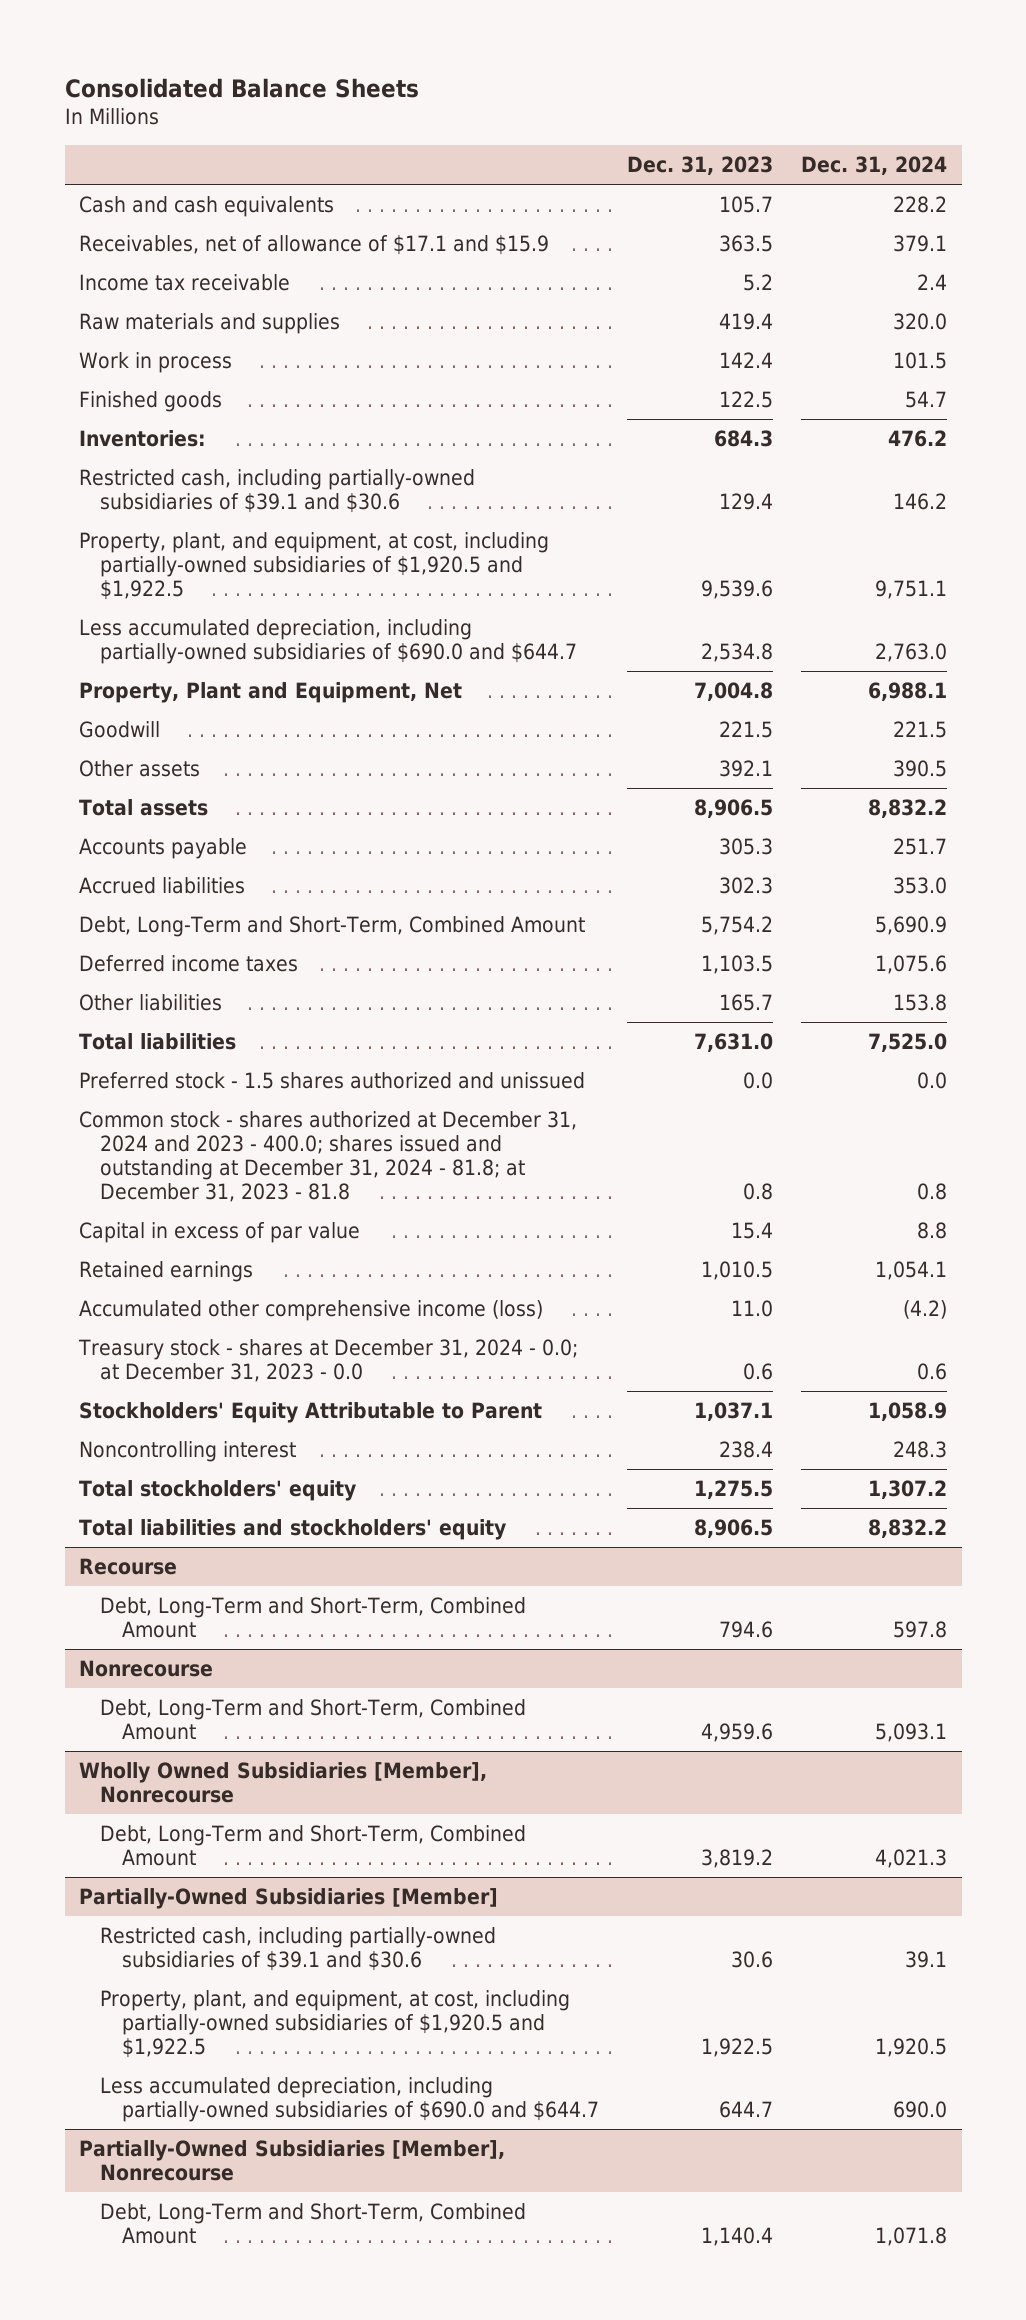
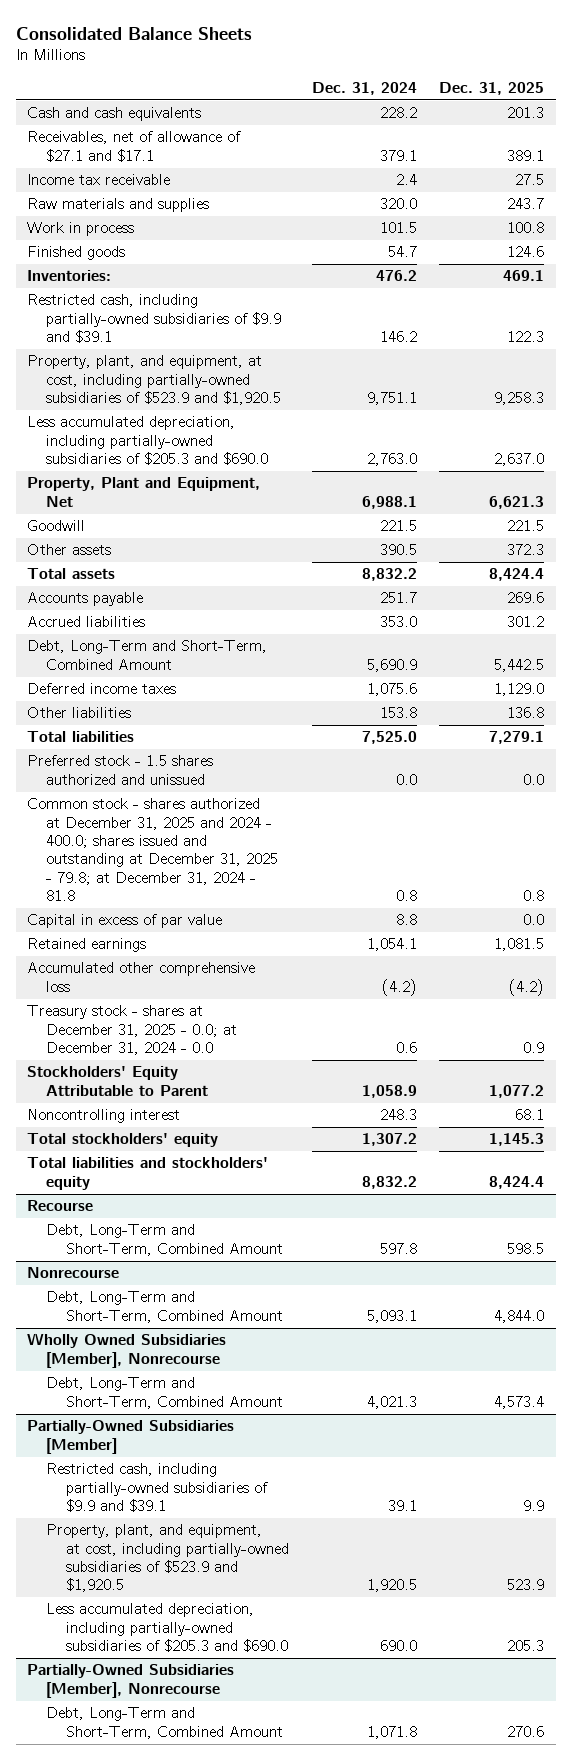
[627,155,774,175] Dec. 31, 2023 -> none
none -> [439,82,545,96] Dec. 31, 2025
[78,235,549,256] Receivables, net of allowance of $17.1 and $15.9 -> [27,131,242,162] Receivables, net of allowance of $27.1 and $17.1
[78,469,475,514] Restricted cash, including partially-owned subsidiaries of $39.1 and $30.6 -> [27,294,282,343] Restricted cash, including partially-owned subsidiaries of $9.9 and $39.1
[78,532,549,601] Property, plant, and equipment, at cost, including partially-owned subsidiaries of $1,920.5 and $1,922.5 -> [27,355,282,405] Property, plant, and equipment, at cost, including partially-owned subsidiaries of $523.9 and $1,920.5
[78,619,578,665] Less accumulated depreciation, including partially-owned subsidiaries of $690.0 and $644.7 -> [27,416,269,465] Less accumulated depreciation, including partially-owned subsidiaries of $205.3 and $690.0
[78,1111,577,1203] Common stock - shares authorized at December 31, 2024 and 2023 - 400.0; shares issued and outstanding at December 31, 2024 - 81.8; at December 31, 2023 - 81.8 -> [27,798,279,901] Common stock - shares authorized at December 31, 2025 and 2024 - 400.0; shares issued and outstanding at December 31, 2025 - 79.8; at December 31, 2024 - 81.8
[78,1300,543,1322] Accumulated other comprehensive income (loss) -> [27,962,256,992] Accumulated other comprehensive loss
[77,1339,578,1383] Treasury stock - shares at December 31, 2024 - 0.0; at December 31, 2023 - 0.0 -> [27,1005,238,1055] Treasury stock - shares at December 31, 2025 - 0.0; at December 31, 2024 - 0.0
[100,1927,497,1972] Restricted cash, including partially-owned subsidiaries of $39.1 and $30.6 -> [46,1463,268,1512] Restricted cash, including partially-owned subsidiaries of $9.9 and $39.1
[100,1990,571,2059] Property, plant, and equipment, at cost, including partially-owned subsidiaries of $1,920.5 and $1,922.5 -> [46,1524,289,1593] Property, plant, and equipment, at cost, including partially-owned subsidiaries of $523.9 and $1,920.5
[100,2077,599,2123] Less accumulated depreciation, including partially-owned subsidiaries of $690.0 and $644.7 -> [46,1603,288,1652] Less accumulated depreciation, including partially-owned subsidiaries of $205.3 and $690.0

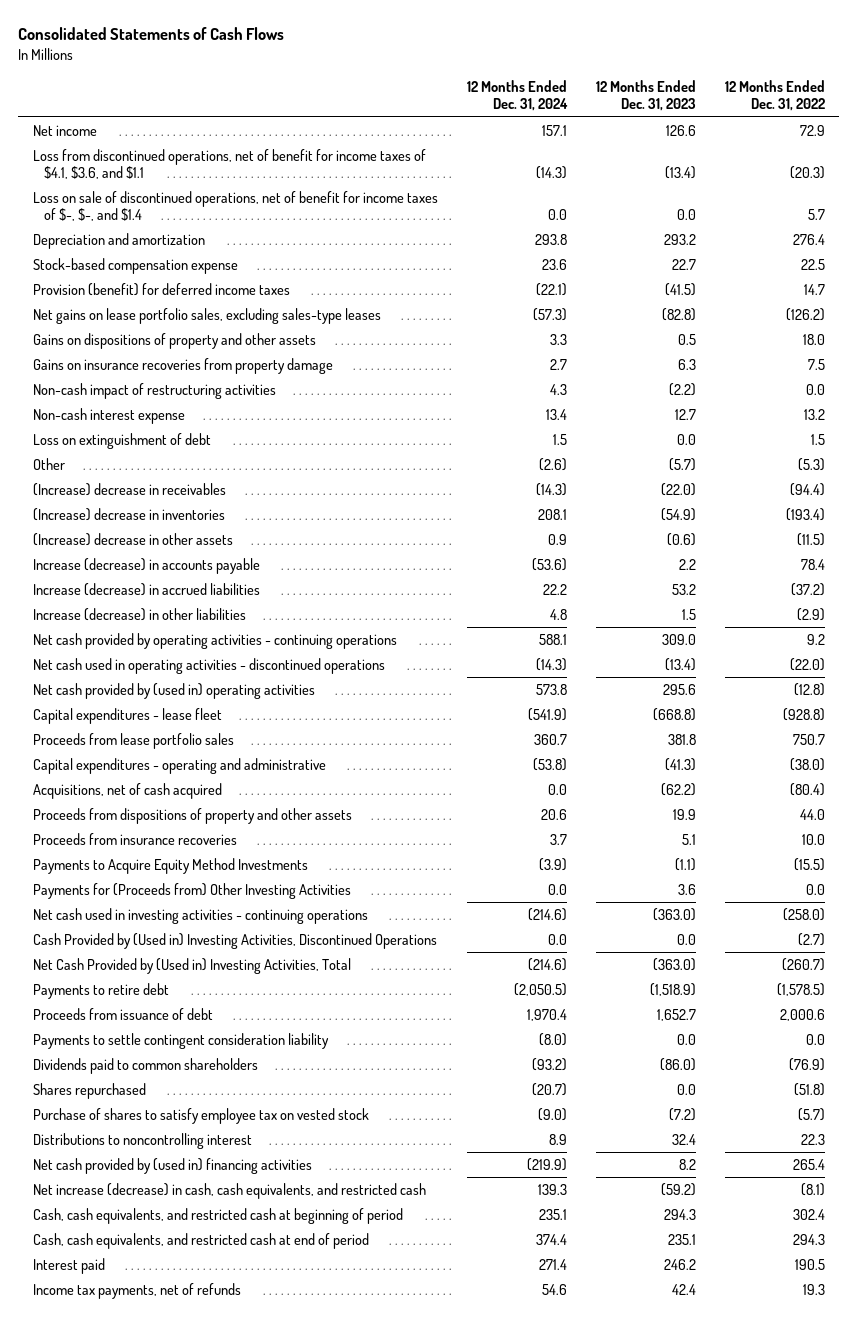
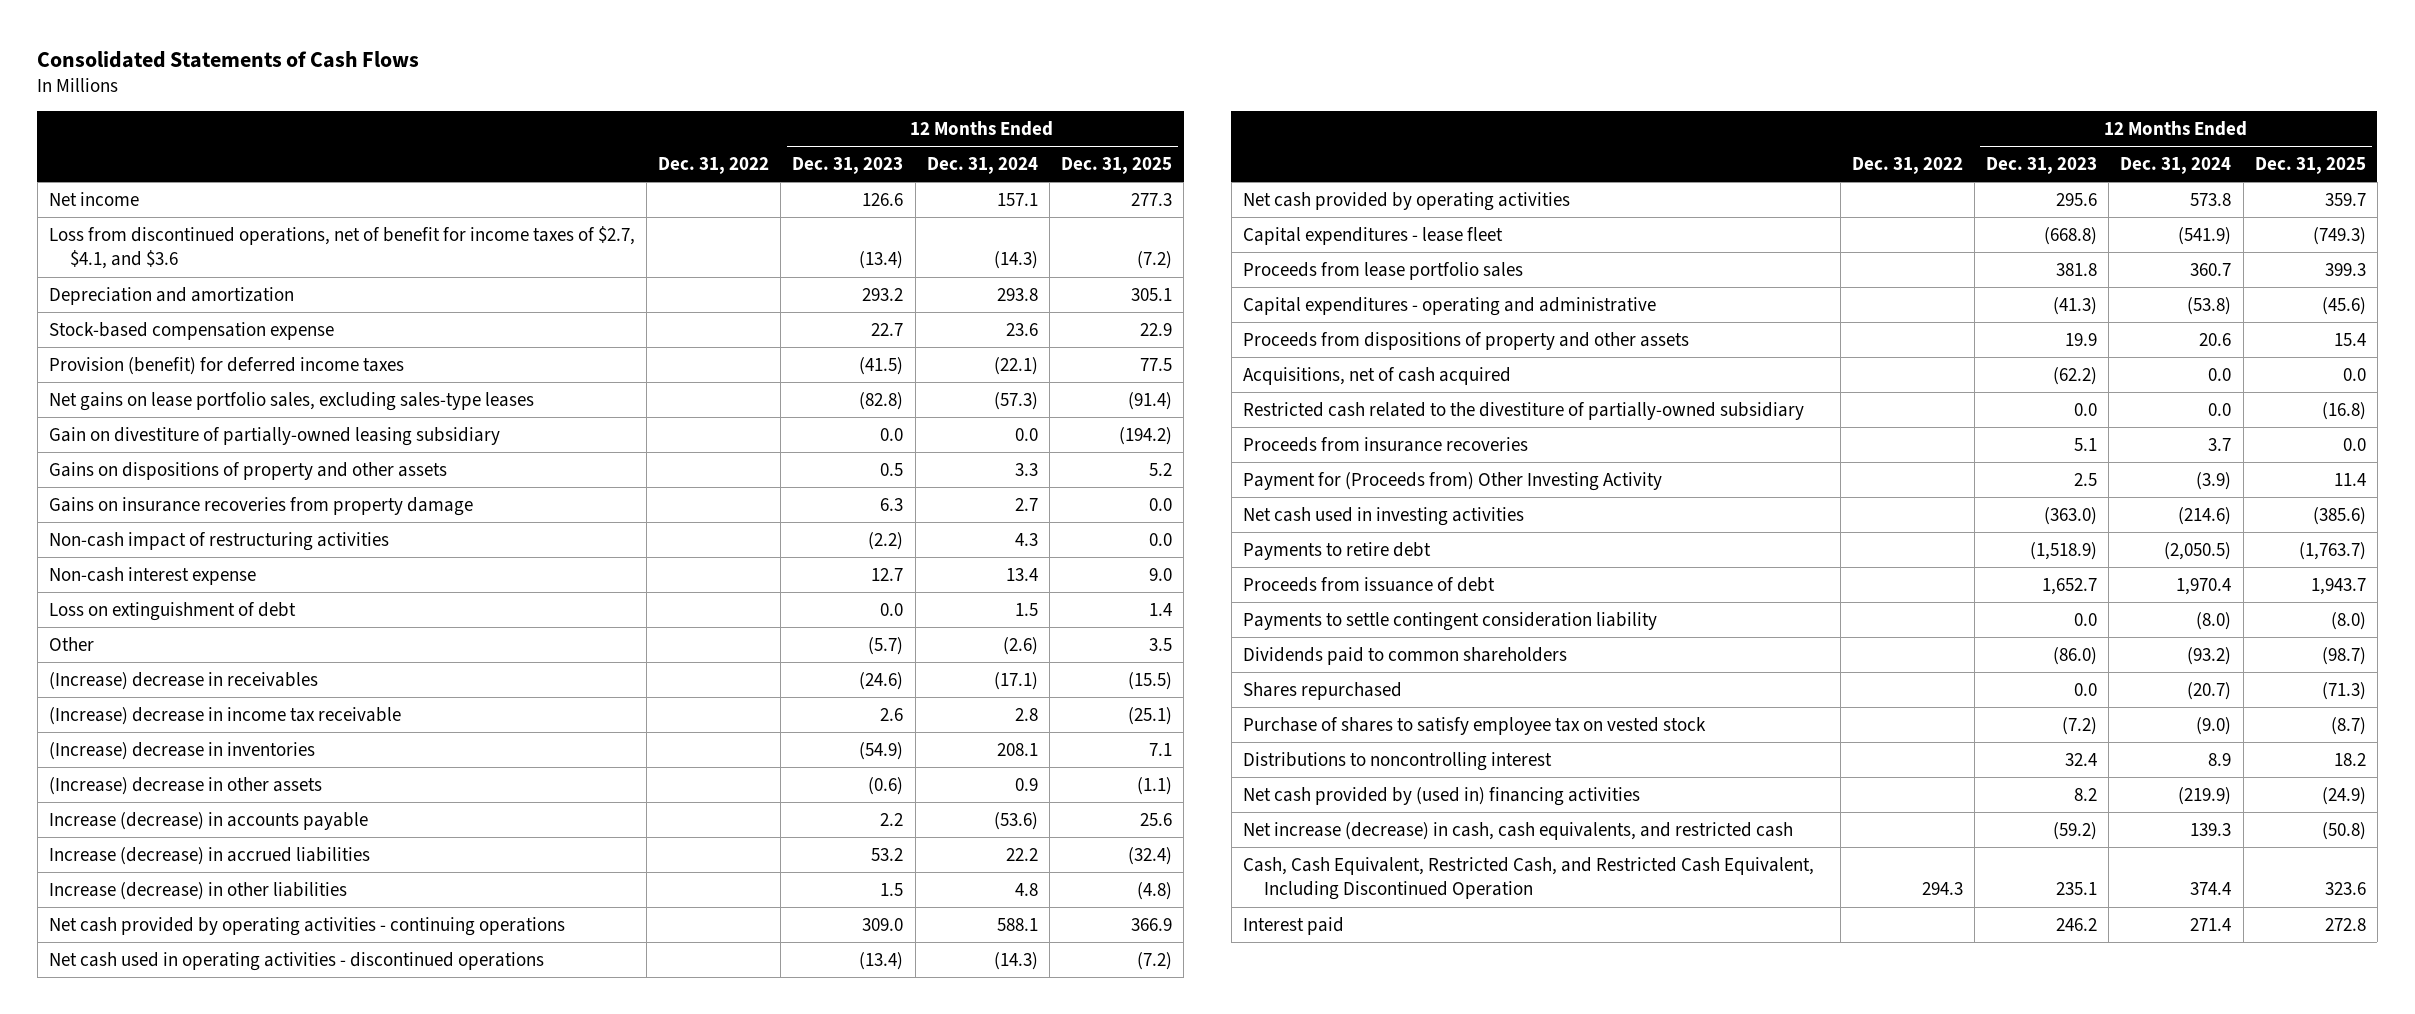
[724,80,825,112] 12 Months Ended Dec. 31, 2022 -> none
none -> [658,156,770,174] Dec. 31, 2022
none -> [1060,156,1172,174] Dec. 31, 2025
[32,190,438,221] Loss on sale of discontinued operations, net of benefit for income taxes of $-, $-, and $1.4 -> none
[32,148,426,179] Loss from discontinued operations, net of benefit for income taxes of $4.1, $3.6, and $1.1 -> [48,225,635,270] Loss from discontinued operations, net of benefit for income taxes of $2.7, $4.1, and $3.6
none -> [48,426,500,446] Gain on divestiture of partially-owned leasing subsidiary
[535,482,567,496] (14.3) -> [993,671,1038,690] (17.1)
[660,482,696,496] (22.0) -> [859,671,904,690] (24.6)
none -> [48,706,401,725] (Increase) decrease in income tax receivable
[32,682,315,699] Net cash provided by (used in) operating activities -> [1242,191,1570,211] Net cash provided by operating activities
[32,782,222,799] Acquisitions, net of cash acquired -> [1242,366,1511,385] Acquisitions, net of cash acquired
none -> [1242,401,1804,420] Restricted cash related to the divestiture of partially-owned subsidiary
[32,857,308,874] Payments to Acquire Equity Method Investments -> none
[32,907,368,924] Net cash used in investing activities - continuing operations -> none
[32,932,437,949] Cash Provided by (Used in) Investing Activities, Discontinued Operations -> none
[32,882,351,899] Payments for (Proceeds from) Other Investing Activities -> [1242,471,1662,491] Payment for (Proceeds from) Other Investing Activity
[547,883,567,895] 0.0 -> [2196,471,2232,490] (3.9)
[677,883,696,895] 3.6 -> [2074,472,2098,486] 2.5
[32,957,351,974] Net Cash Provided by (Used in) Investing Activities, Total -> [1242,506,1524,526] Net cash used in investing activities
[32,1207,403,1224] Cash, cash equivalents, and restricted cash at beginning of period -> none
[32,1232,369,1249] Cash, cash equivalents, and restricted cash at end of period -> [1242,856,1814,901] Cash, Cash Equivalent, Restricted Cash, and Restricted Cash Equivalent, Including Discontinued Operation
[32,1282,241,1299] Income tax payments, net of refunds -> none

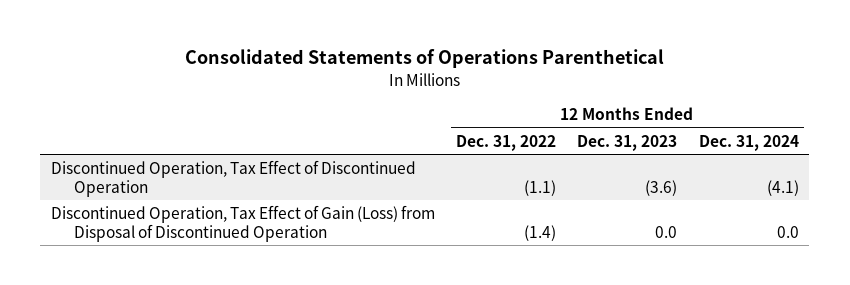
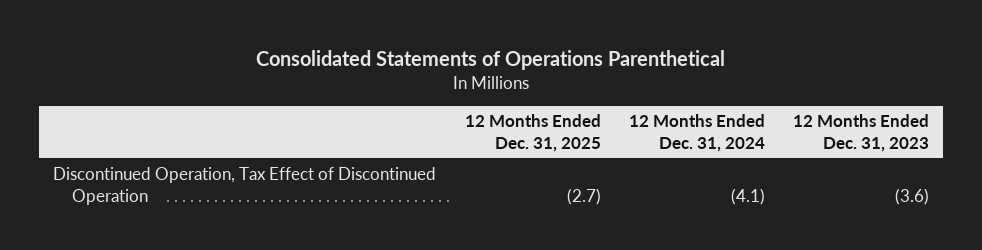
[456,134,557,151] Dec. 31, 2022 -> none
none -> [464,114,601,152] 12 Months Ended Dec. 31, 2025
[50,204,435,242] Discontinued Operation, Tax Effect of Gain (Loss) from Disposal of Discontinued Operation -> none

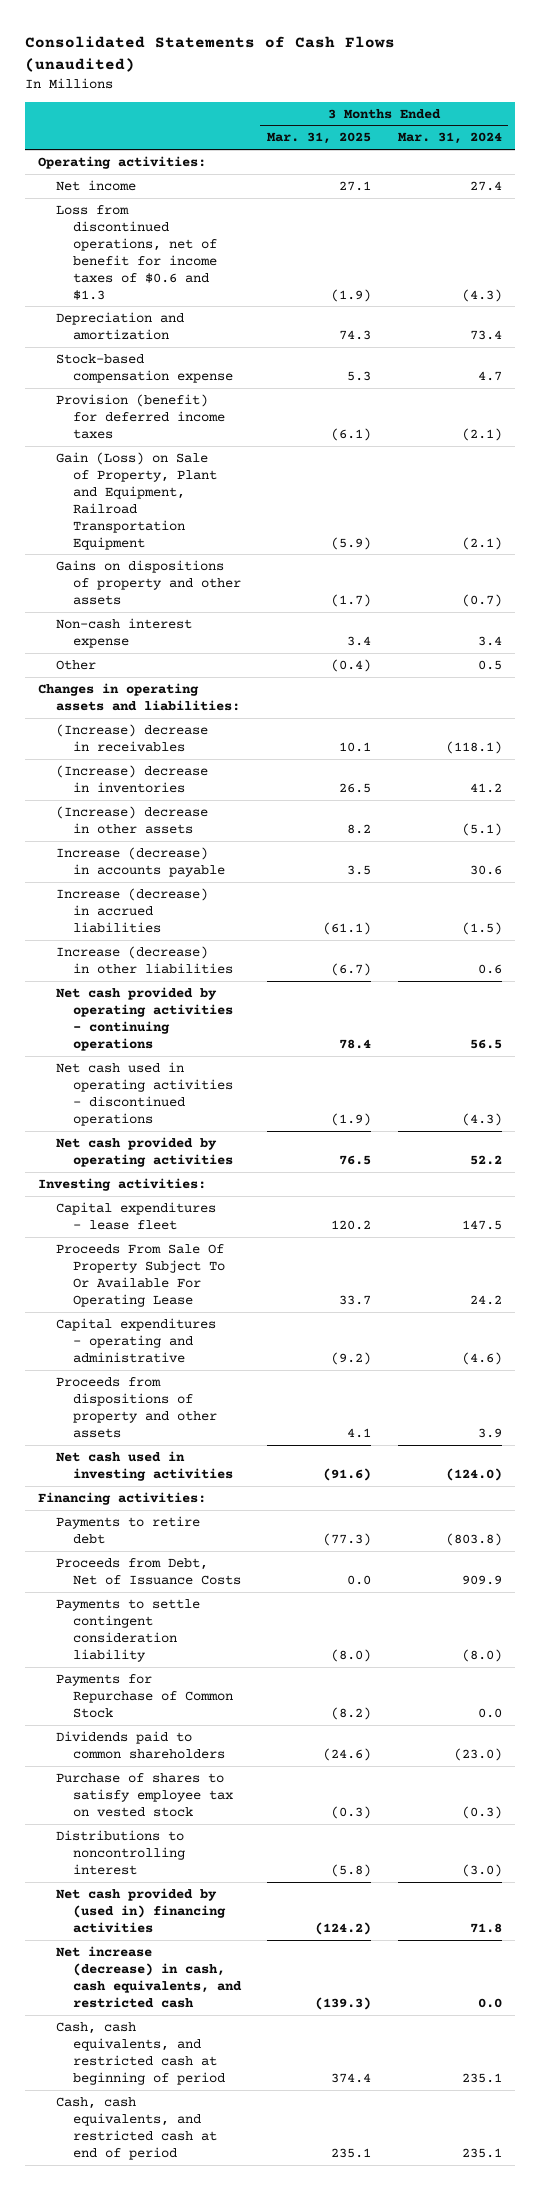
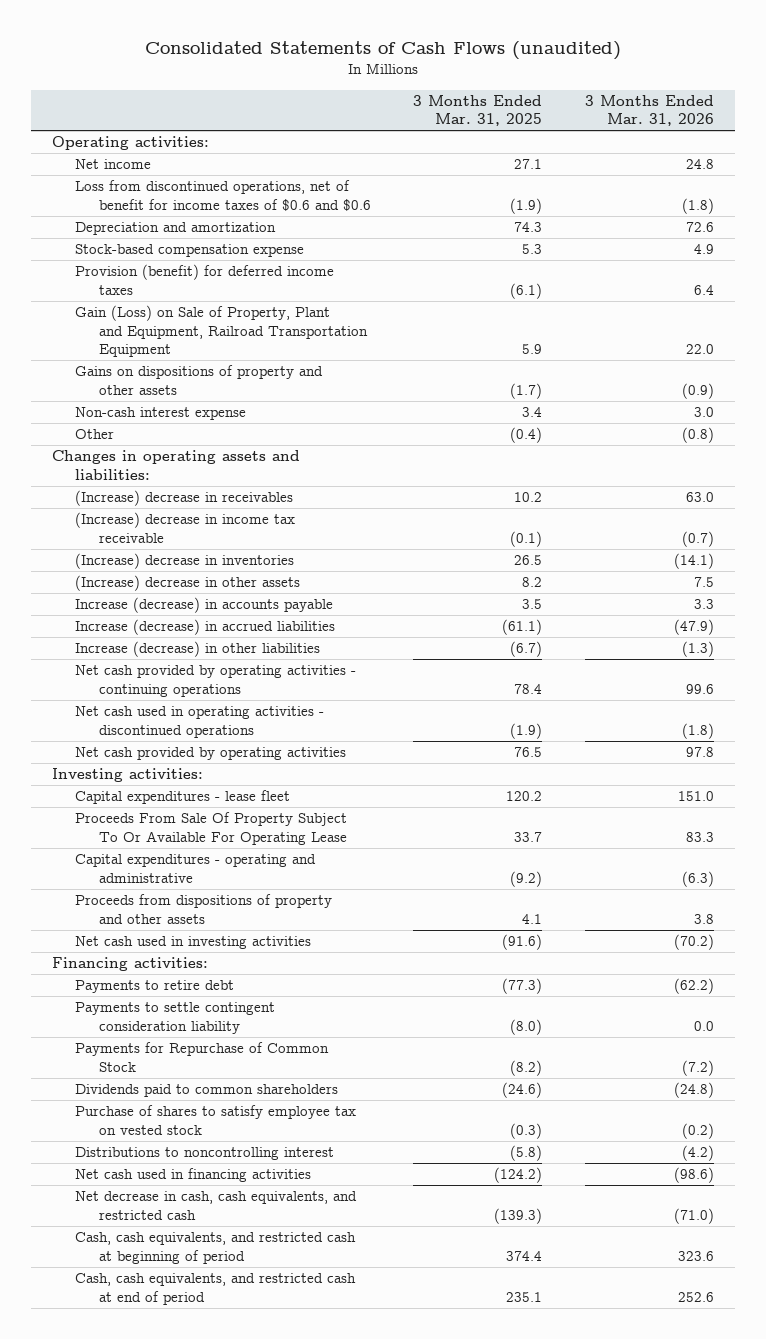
[397,132,502,145] Mar. 31, 2024 -> none
none -> [584,94,714,127] 3 Months Ended Mar. 31, 2026
[55,204,217,300] Loss from discontinued operations, net of benefit for income taxes of $0.6 and $1.3 -> [75,180,371,211] Loss from discontinued operations, net of benefit for income taxes of $0.6 and $0.6
[331,536,372,550] (5.9) -> [522,344,543,355] 5.9
[339,741,372,752] 10.1 -> [514,492,543,503] 10.2
none -> [75,512,296,543] (Increase) decrease in income tax receivable
[55,1557,241,1585] Proceeds from Debt, Net of Issuance Costs -> none
[55,1887,226,1933] Net cash provided by (used in) financing activities -> [75,1168,312,1183] Net cash used in financing activities
[55,1945,242,2008] Net increase (decrease) in cash, cash equivalents, and restricted cash -> [75,1191,358,1220] Net decrease in cash, cash equivalents, and restricted cash

